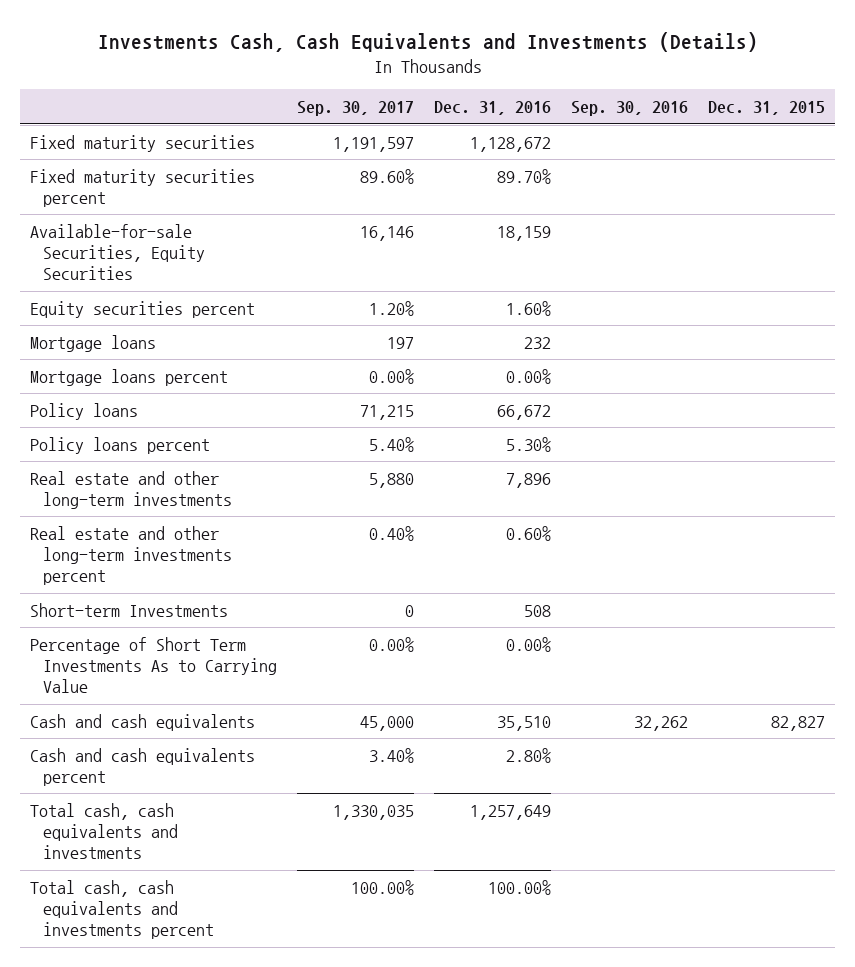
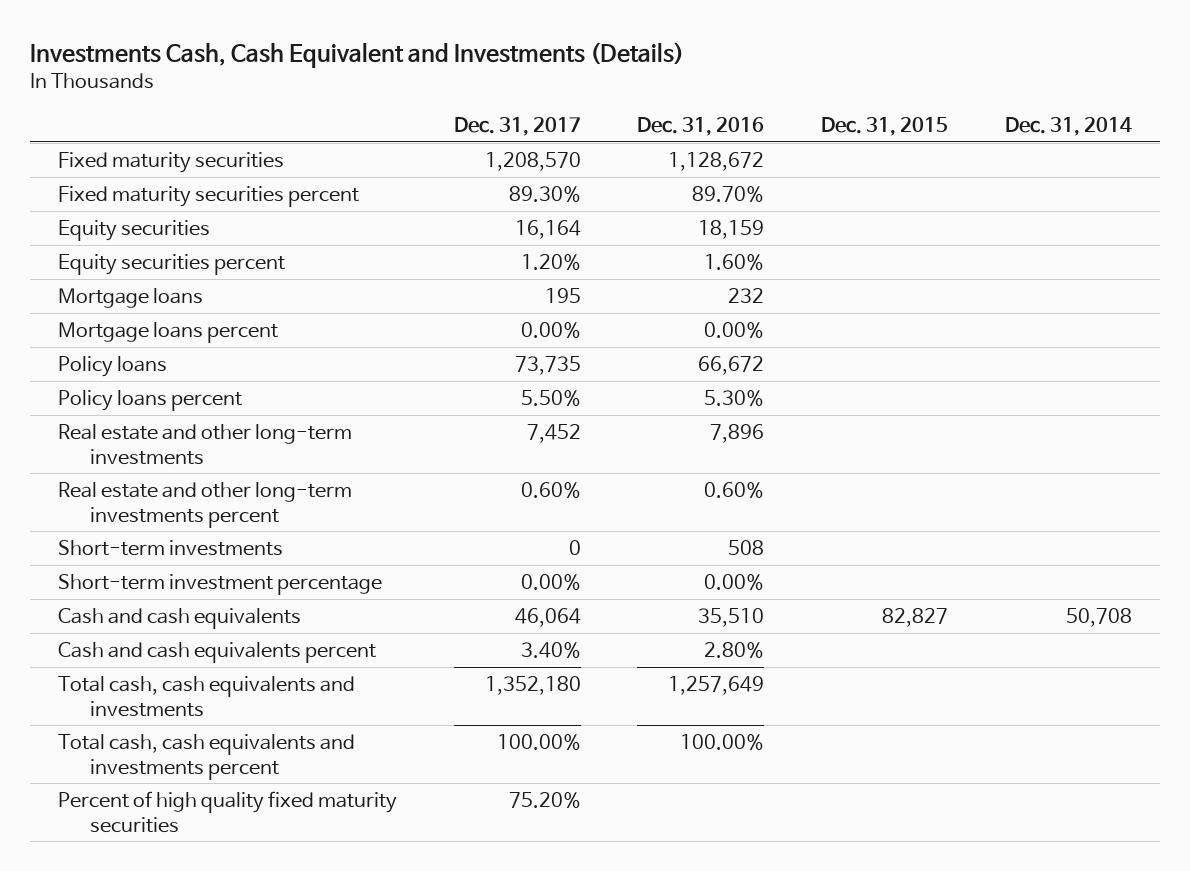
[97,31,758,52] Investments Cash, Cash Equivalents and Investments (Details) -> [29,41,684,68] Investments Cash, Cash Equivalent and Investments (Details)
[296,101,414,117] Sep. 30, 2017 -> none
[570,101,688,117] Sep. 30, 2016 -> none
none -> [453,117,581,137] Dec. 31, 2017
none -> [1004,117,1132,137] Dec. 31, 2014
[30,223,205,281] Available-for-sale Securities, Equity Securities -> [58,220,211,242] Equity securities
[30,602,229,617] Short-term Investments -> [58,540,284,557] Short-term investments
[30,636,277,694] Percentage of Short Term Investments As to Carrying Value -> [58,574,383,596] Short-term investment percentage
none -> [58,791,398,833] Percent of high quality fixed maturity securities

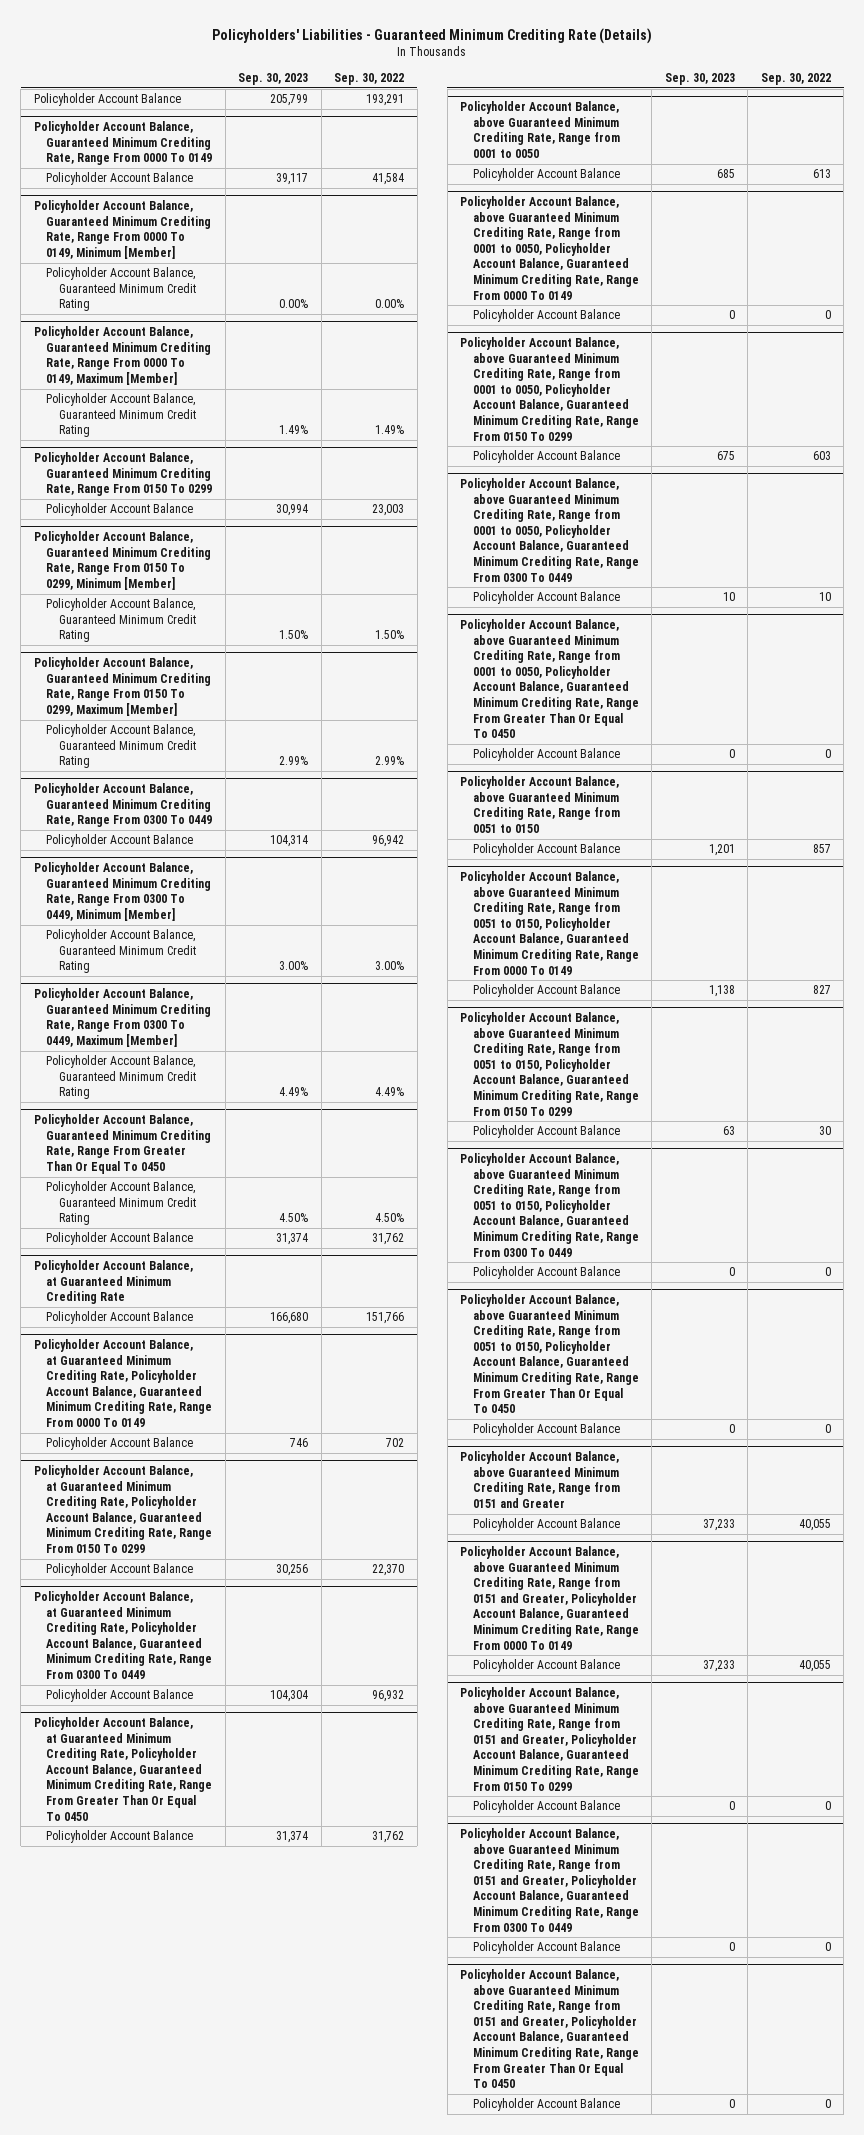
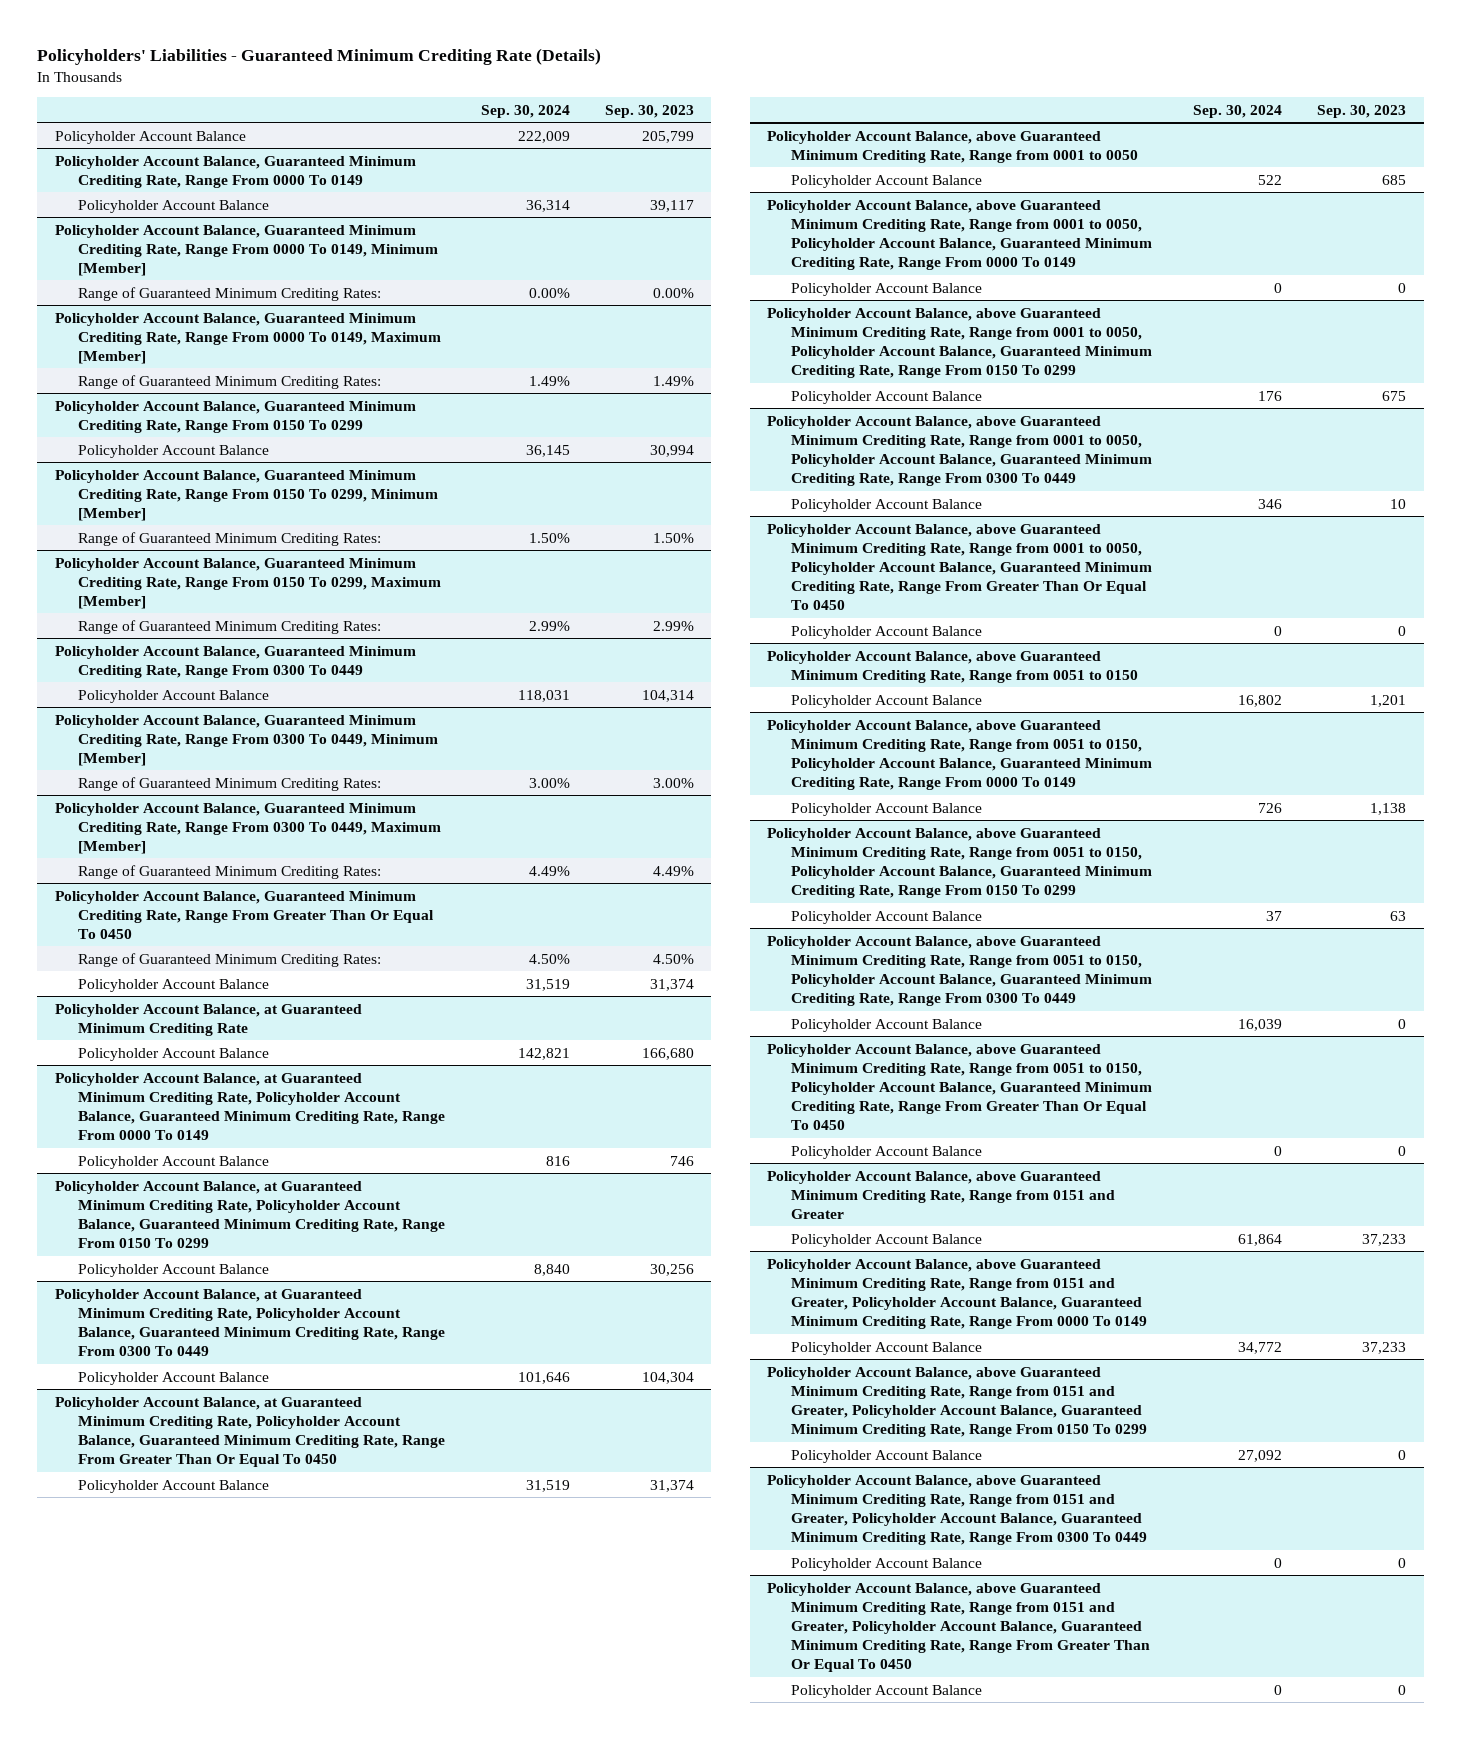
[334,73,405,86] Sep. 30, 2022 -> none
none -> [480,104,570,118] Sep. 30, 2024
[46,267,196,312] Policyholder Account Balance, Guaranteed Minimum Credit Rating -> none
none -> [78,286,382,301] Range of Guaranteed Minimum Crediting Rates:
[46,393,196,438] Policyholder Account Balance, Guaranteed Minimum Credit Rating -> [78,374,382,389] Range of Guaranteed Minimum Crediting Rates:
[46,598,196,643] Policyholder Account Balance, Guaranteed Minimum Credit Rating -> none
none -> [78,531,382,546] Range of Guaranteed Minimum Crediting Rates:
[46,724,196,769] Policyholder Account Balance, Guaranteed Minimum Credit Rating -> [78,619,382,634] Range of Guaranteed Minimum Crediting Rates:
[46,929,196,974] Policyholder Account Balance, Guaranteed Minimum Credit Rating -> none
none -> [78,776,382,791] Range of Guaranteed Minimum Crediting Rates:
[46,1055,196,1100] Policyholder Account Balance, Guaranteed Minimum Credit Rating -> [78,864,382,879] Range of Guaranteed Minimum Crediting Rates:
[46,1181,196,1226] Policyholder Account Balance, Guaranteed Minimum Credit Rating -> none
none -> [78,952,382,967] Range of Guaranteed Minimum Crediting Rates:

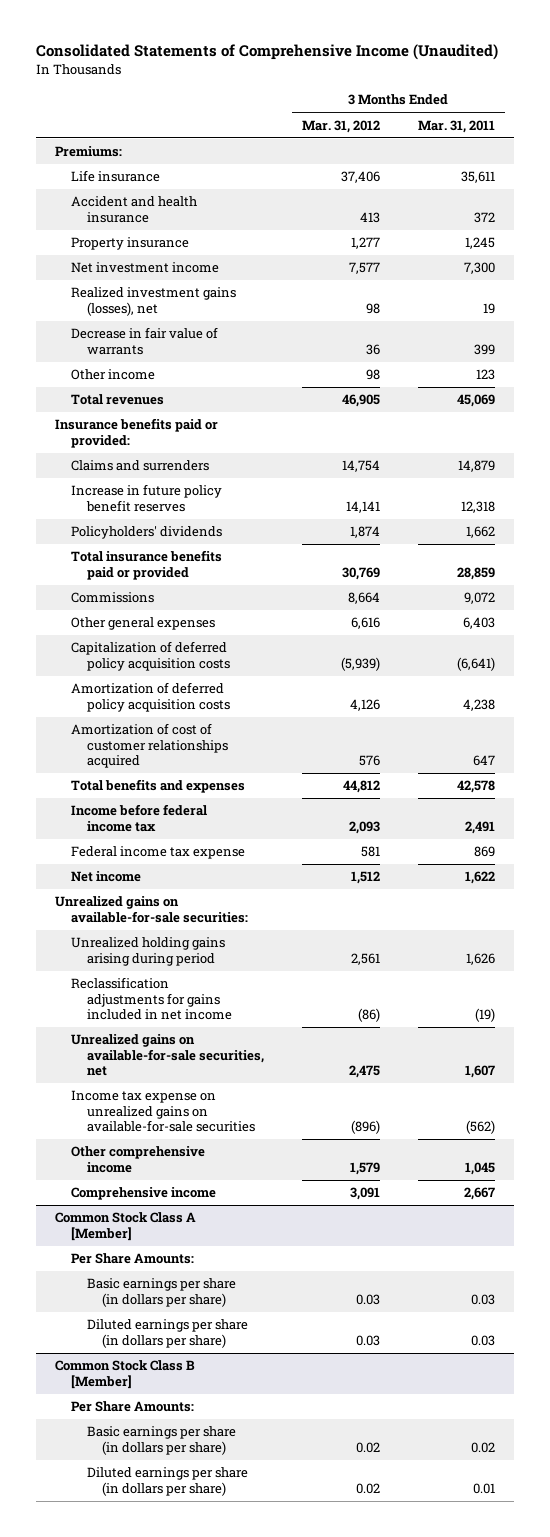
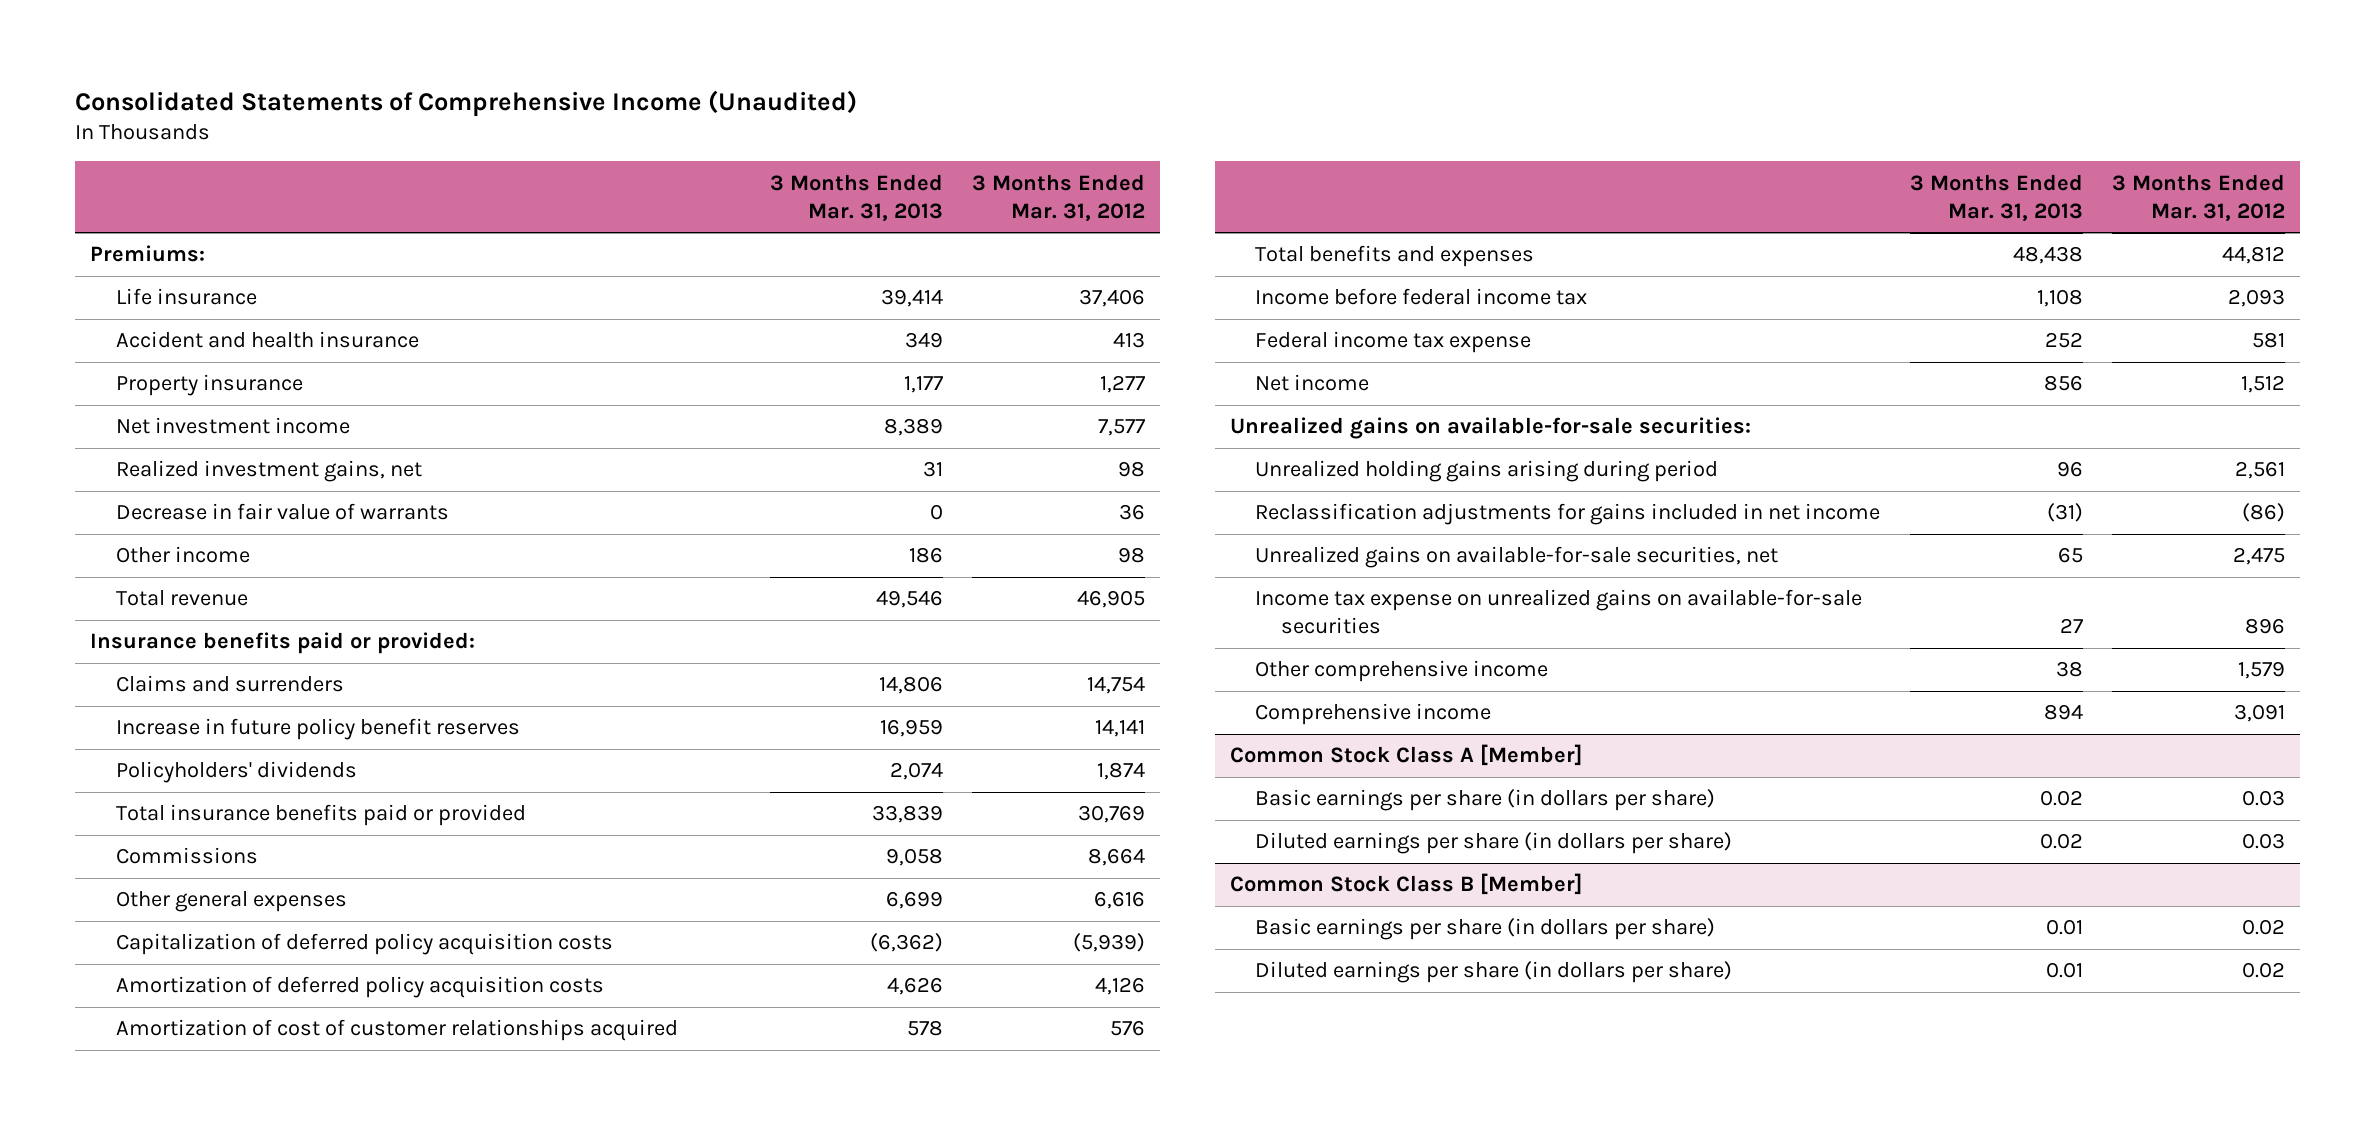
[417,119,495,133] Mar. 31, 2011 -> none
none -> [770,173,944,221] 3 Months Ended Mar. 31, 2013
[70,287,236,316] Realized investment gains (losses), net -> [115,460,422,483] Realized investment gains, net
[70,394,164,406] Total revenues -> [115,590,248,607] Total revenue
[350,1120,380,1135] (896) -> [2245,618,2286,635] 896
[70,1253,194,1265] Per Share Amounts: -> none
[70,1401,194,1413] Per Share Amounts: -> none

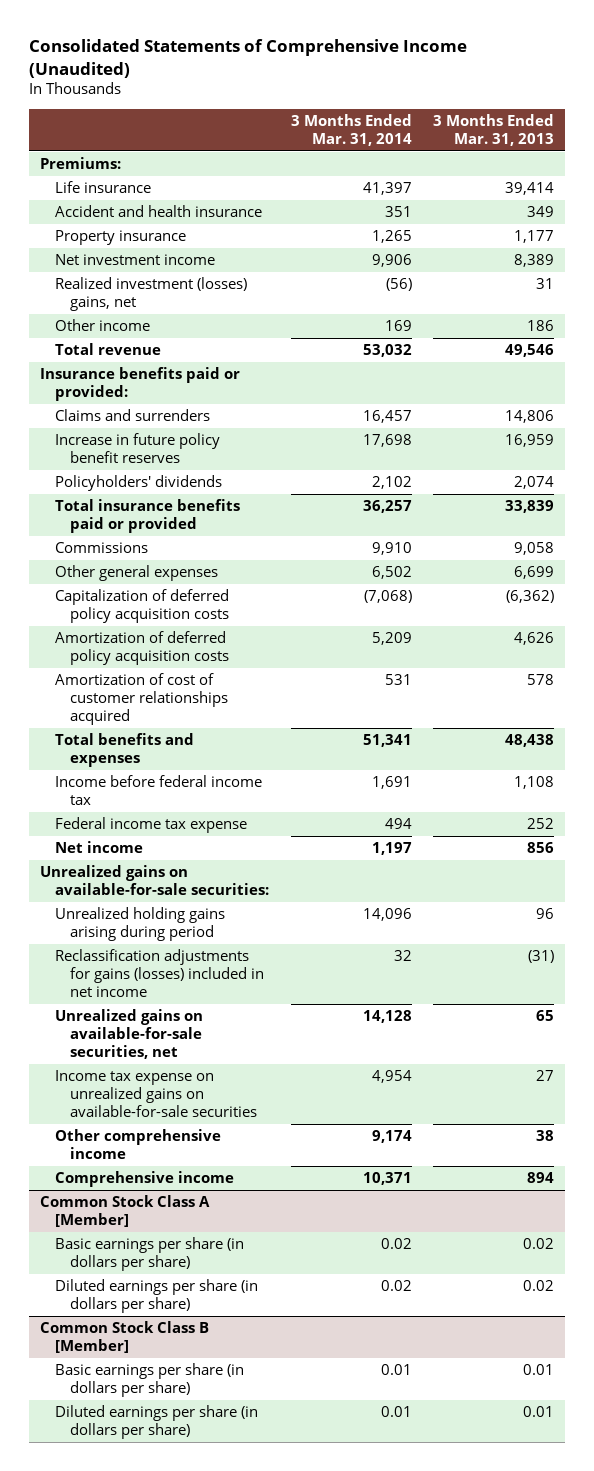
[972,173,1146,221] 3 Months Ended Mar. 31, 2012 -> none
none -> [290,114,412,147] 3 Months Ended Mar. 31, 2014
[115,503,449,521] Decrease in fair value of warrants -> none
[115,460,422,483] Realized investment gains, net -> [54,277,247,312] Realized investment (losses) gains, net
[1255,503,1881,526] Reclassification adjustments for gains included in net income -> [54,949,265,998] Reclassification adjustments for gains (losses) included in net income

